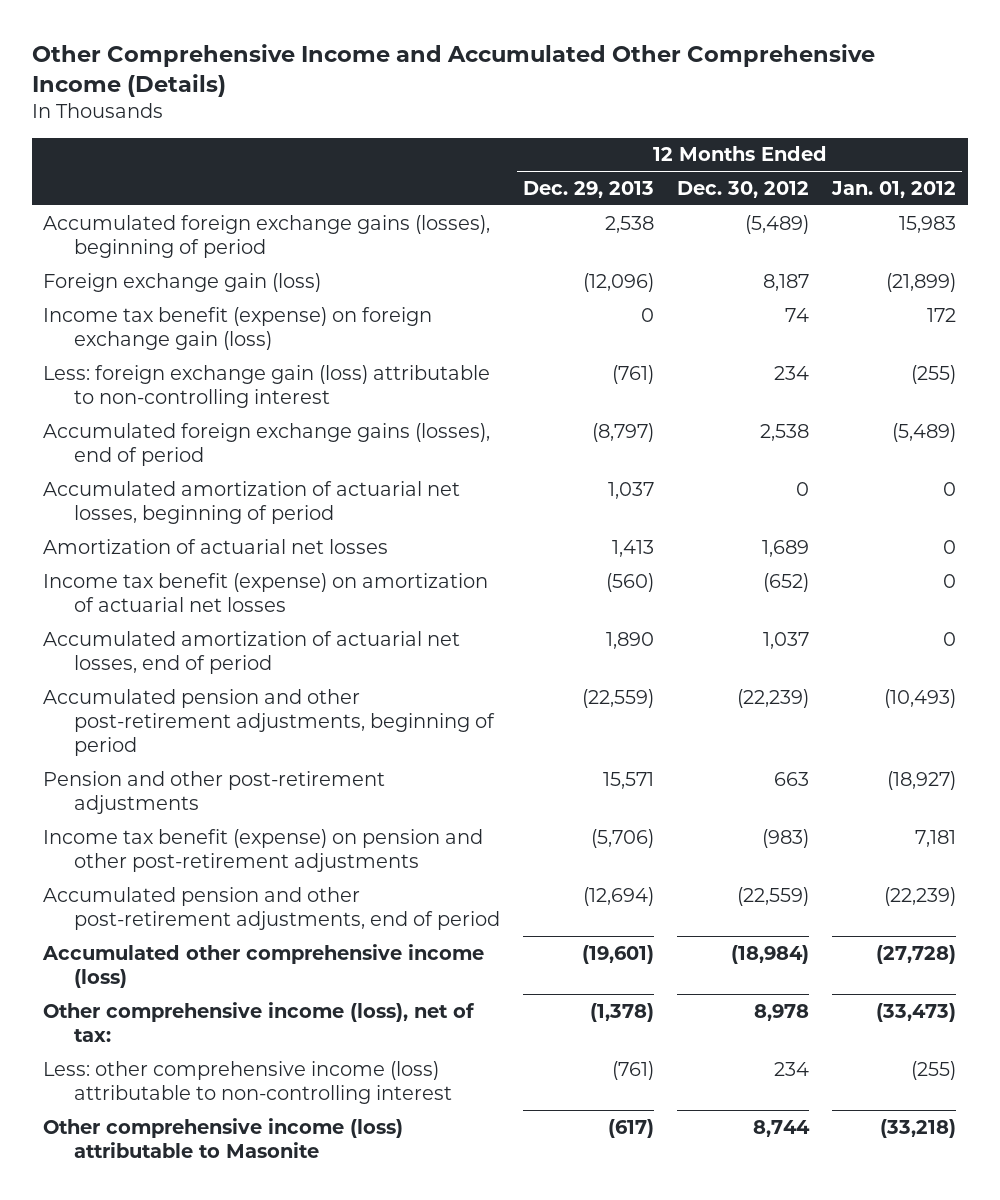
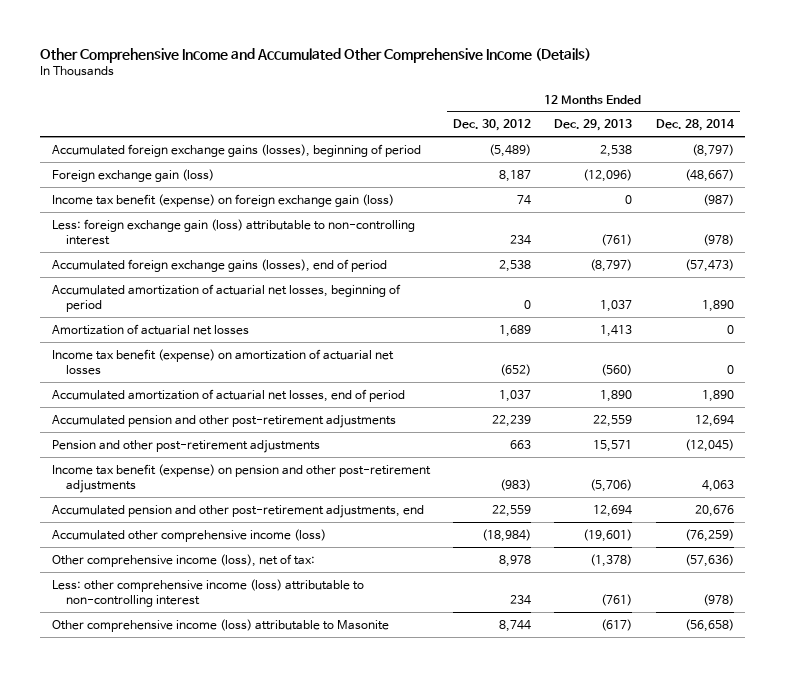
[831,180,957,198] Jan. 01, 2012 -> none
none -> [655,119,735,132] Dec. 28, 2014
[43,688,495,756] Accumulated pension and other post-retirement adjustments, beginning of period -> [51,414,396,428] Accumulated pension and other post-retirement adjustments
[581,688,654,708] (22,559) -> [593,414,633,427] 22,559
[737,688,810,708] (22,239) -> [492,414,532,427] 22,239
[43,886,500,930] Accumulated pension and other post-retirement adjustments, end of period -> [51,504,424,518] Accumulated pension and other post-retirement adjustments, end
[582,886,654,906] (12,694) -> [593,504,633,517] 12,694
[737,886,810,906] (22,559) -> [492,504,532,517] 22,559

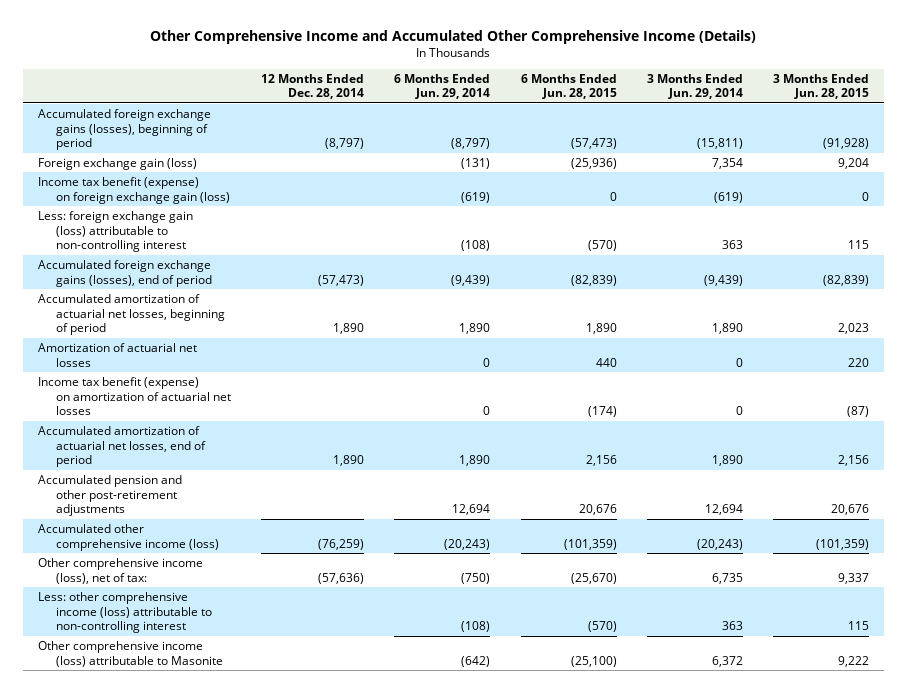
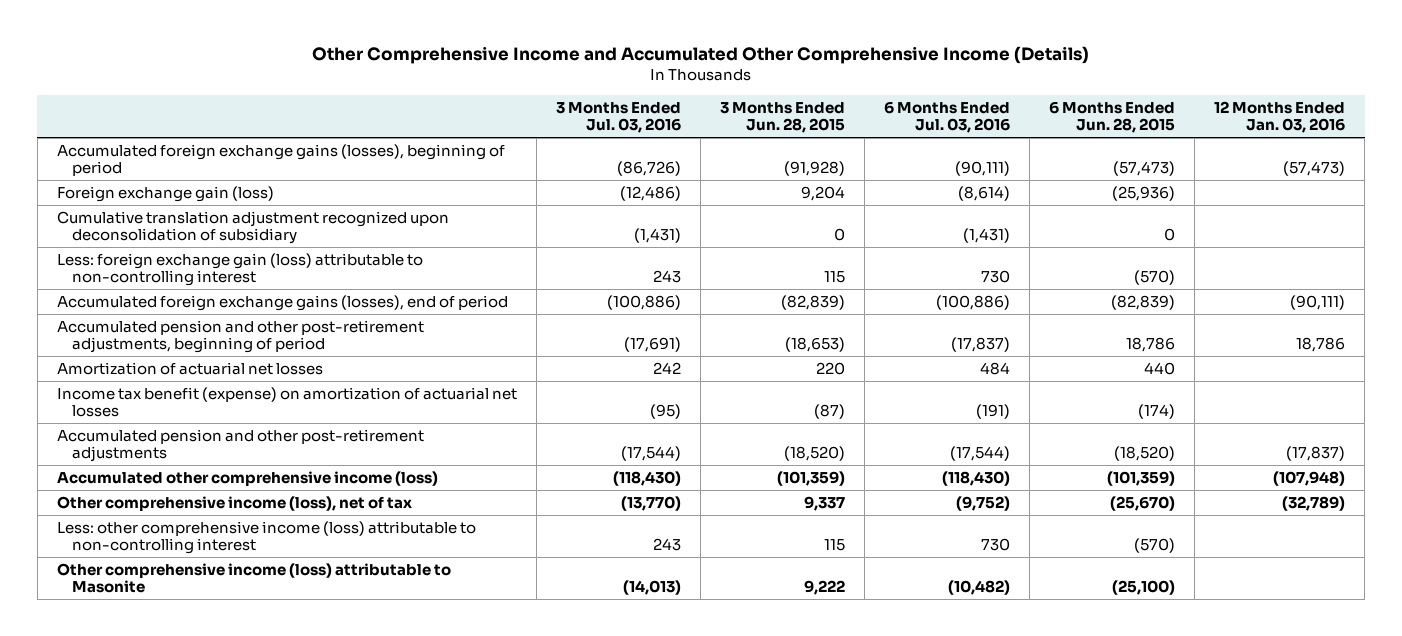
[261,73,365,100] 12 Months Ended Dec. 28, 2014 -> none
[394,73,491,100] 6 Months Ended Jun. 29, 2014 -> none
[646,73,743,100] 3 Months Ended Jun. 29, 2014 -> none
none -> [555,102,681,134] 3 Months Ended Jul. 03, 2016
none -> [884,101,1011,134] 6 Months Ended Jul. 03, 2016
none -> [1214,101,1346,134] 12 Months Ended Jan. 03, 2016
[38,176,231,204] Income tax benefit (expense) on foreign exchange gain (loss) -> none
none -> [56,210,449,245] Cumulative translation adjustment recognized upon deconsolidation of subsidiary
[38,293,226,336] Accumulated amortization of actuarial net losses, beginning of period -> [56,319,424,354] Accumulated pension and other post-retirement adjustments, beginning of period
[585,323,617,335] 1,890 -> [1126,337,1176,353] 18,786
[837,323,869,335] 2,023 -> [785,337,846,353] (18,653)
[38,425,207,468] Accumulated amortization of actuarial net losses, end of period -> none
[578,504,617,516] 20,676 -> [1114,446,1176,462] (18,520)
[830,504,869,516] 20,676 -> [784,446,846,462] (18,520)
[38,557,204,584] Other comprehensive income (loss), net of tax: -> [56,495,412,511] Other comprehensive income (loss), net of tax

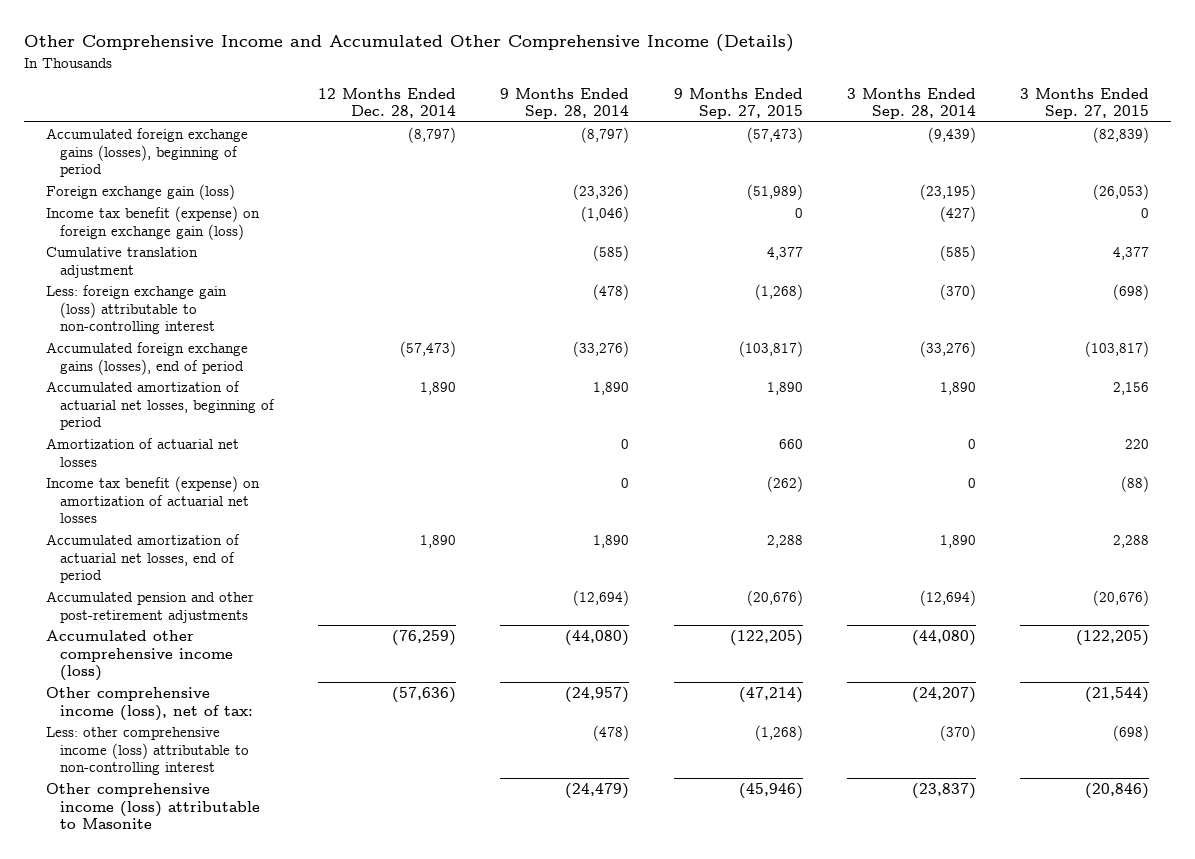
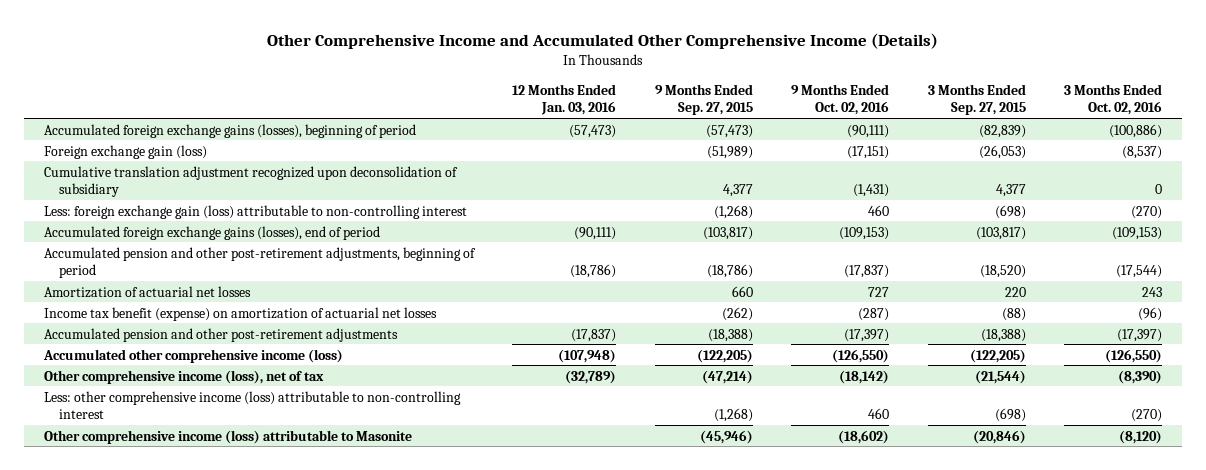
[318,87,457,119] 12 Months Ended Dec. 28, 2014 -> none
[500,87,630,120] 9 Months Ended Sep. 28, 2014 -> none
[846,87,976,120] 3 Months Ended Sep. 28, 2014 -> none
none -> [512,84,617,116] 12 Months Ended Jan. 03, 2016
none -> [791,84,890,116] 9 Months Ended Oct. 02, 2016
none -> [1064,84,1163,116] 3 Months Ended Oct. 02, 2016
[46,206,261,240] Income tax benefit (expense) on foreign exchange gain (loss) -> none
[46,247,199,278] Cumulative translation adjustment -> [43,165,458,197] Cumulative translation adjustment recognized upon deconsolidation of subsidiary
[46,381,276,430] Accumulated amortization of actuarial net losses, beginning of period -> [43,246,476,278] Accumulated pension and other post-retirement adjustments, beginning of period
[766,382,803,396] 1,890 -> [706,263,753,278] (18,786)
[1112,382,1149,396] 2,156 -> [979,264,1026,278] (18,520)
[46,534,241,583] Accumulated amortization of actuarial net losses, end of period -> none
[746,590,803,607] (20,676) -> [707,328,753,342] (18,388)
[1092,590,1149,607] (20,676) -> [980,328,1026,342] (18,388)
[46,687,254,721] Other comprehensive income (loss), net of tax: -> [43,369,324,384] Other comprehensive income (loss), net of tax

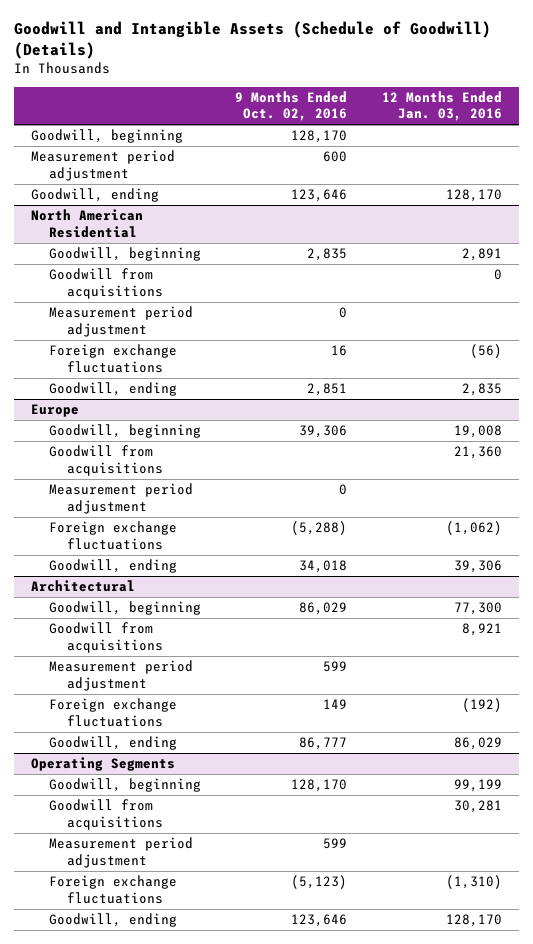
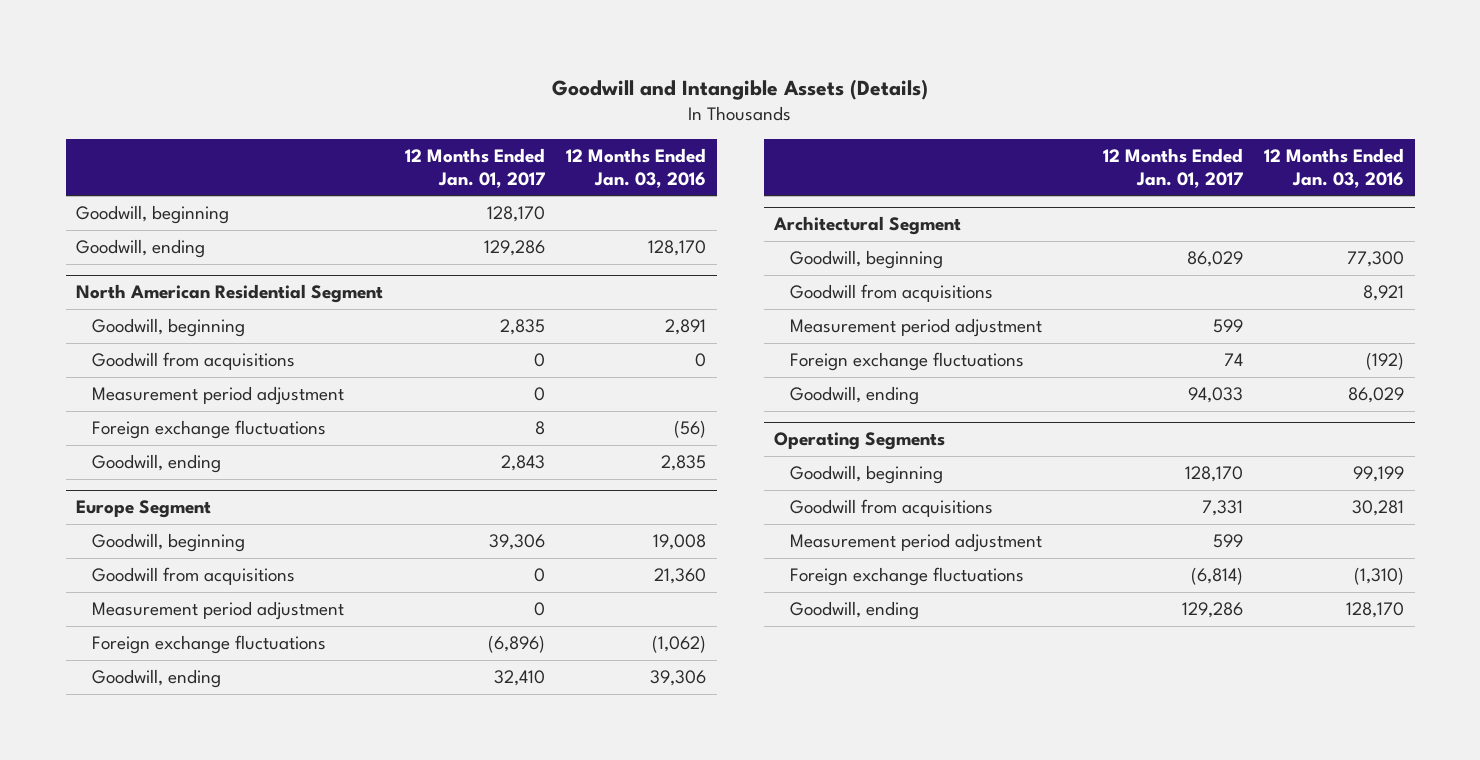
[13,21,491,60] Goodwill and Intangible Assets (Schedule of Goodwill) (Details) -> [552,78,929,100] Goodwill and Intangible Assets (Details)
[235,90,348,122] 9 Months Ended Oct. 02, 2016 -> none
none -> [404,148,545,188] 12 Months Ended Jan. 01, 2017
[30,150,175,181] Measurement period adjustment -> none
[30,209,143,238] North American Residential -> [76,284,384,304] North American Residential Segment
[30,404,79,418] Europe -> [76,500,212,519] Europe Segment
[30,580,135,593] Architectural -> [773,216,962,236] Architectural Segment

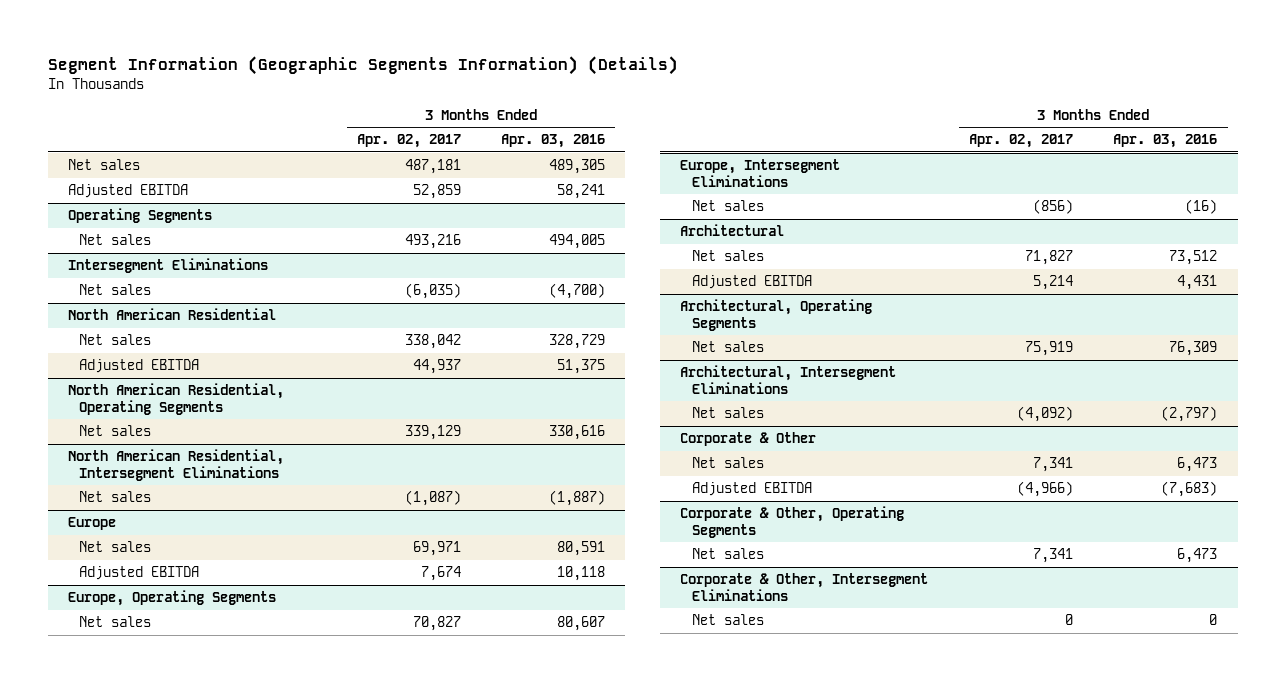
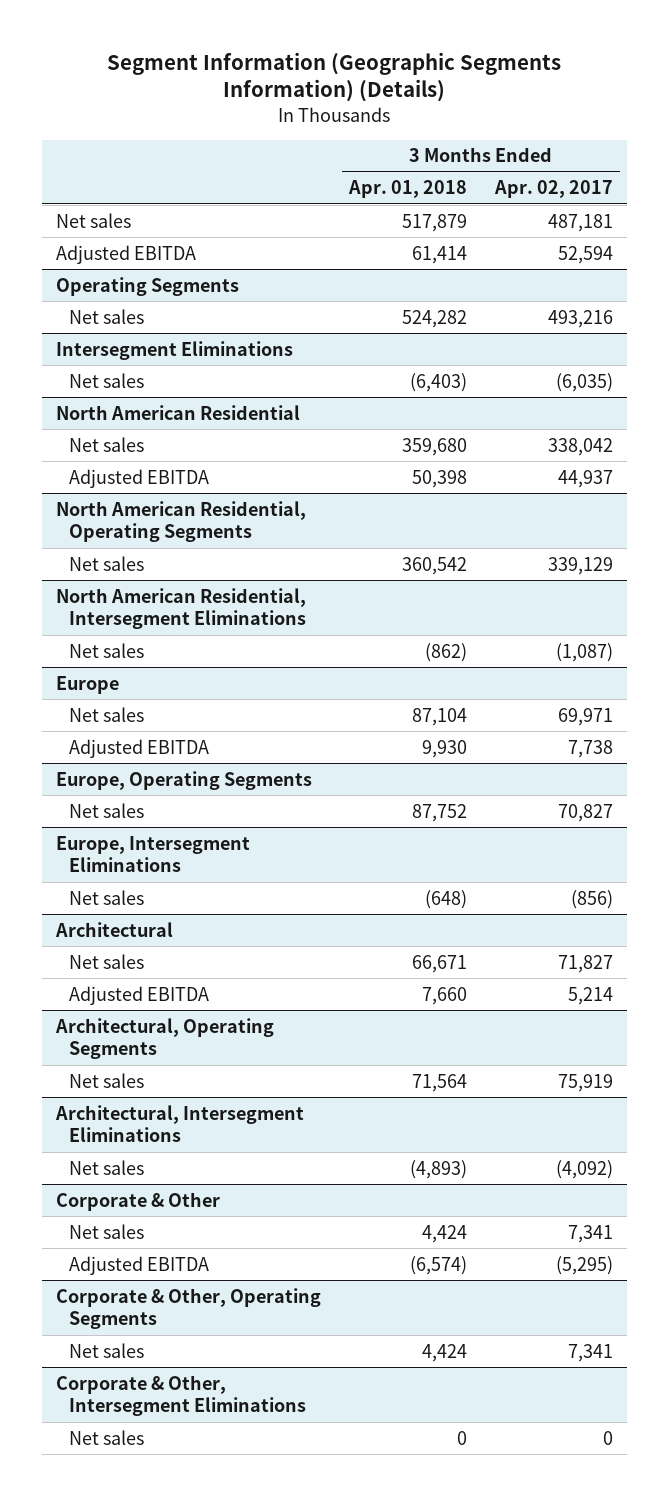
[501,134,606,149] Apr. 03, 2016 -> none
none -> [347,180,467,199] Apr. 01, 2018
[412,184,461,200] 52,859 -> [557,245,613,264] 52,594
[420,566,461,582] 7,674 -> [567,739,613,758] 7,738
[1016,481,1073,498] (4,966) -> [555,1255,613,1275] (5,295)

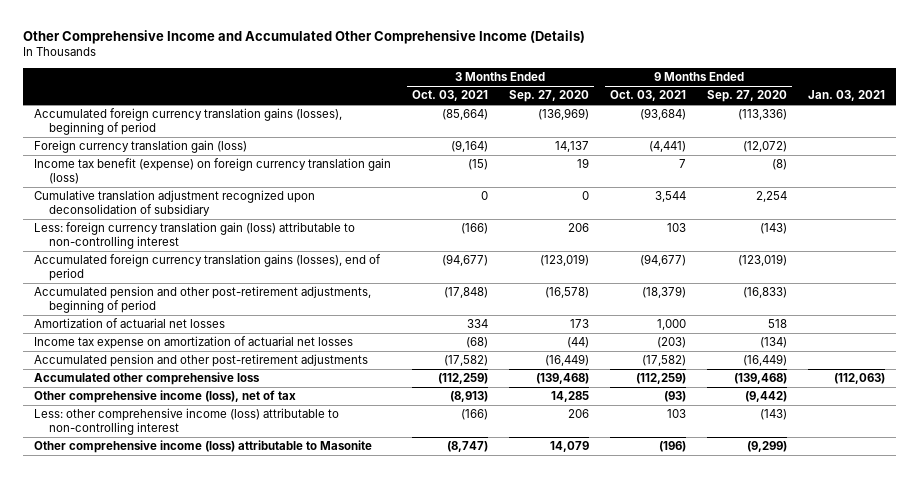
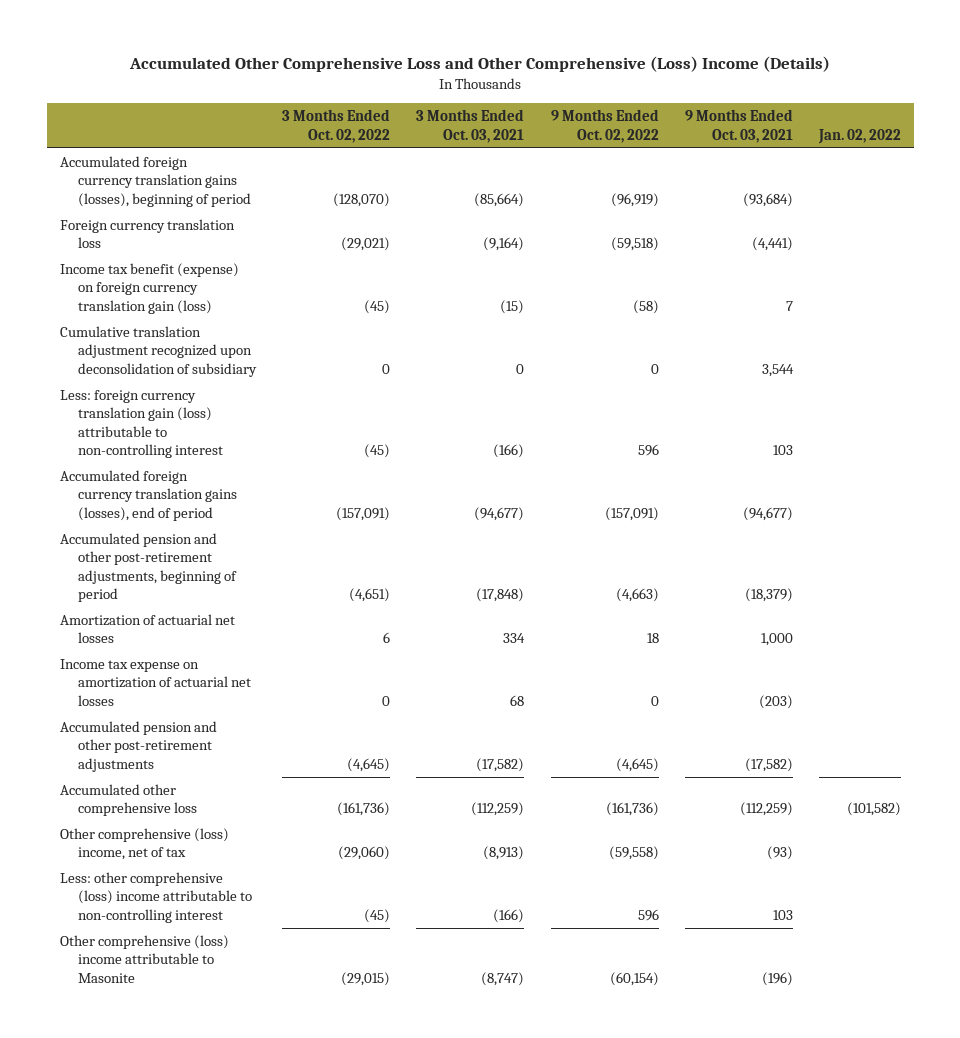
[23,30,586,45] Other Comprehensive Income and Accumulated Other Comprehensive Income (Details) -> [129,56,831,73] Accumulated Other Comprehensive Loss and Other Comprehensive (Loss) Income (Details)
[508,90,589,103] Sep. 27, 2020 -> none
[707,90,788,103] Sep. 27, 2020 -> none
[808,90,886,102] Jan. 03, 2021 -> none
none -> [282,109,391,143] 3 Months Ended Oct. 02, 2022
none -> [550,109,659,143] 9 Months Ended Oct. 02, 2022
none -> [817,128,901,144] Jan. 02, 2022
[33,140,247,154] Foreign currency translation gain (loss) -> [59,218,235,249] Foreign currency translation loss
[465,337,488,349] (68) -> [510,694,525,706] 68
[33,390,296,404] Other comprehensive income (loss), net of tax -> [59,827,229,861] Other comprehensive (loss) income, net of tax
[33,408,339,435] Less: other comprehensive income (loss) attributable to non-controlling interest -> [59,871,253,923] Less: other comprehensive (loss) income attributable to non-controlling interest
[33,440,372,454] Other comprehensive income (loss) attributable to Masonite -> [59,934,229,983] Other comprehensive (loss) income attributable to Masonite

